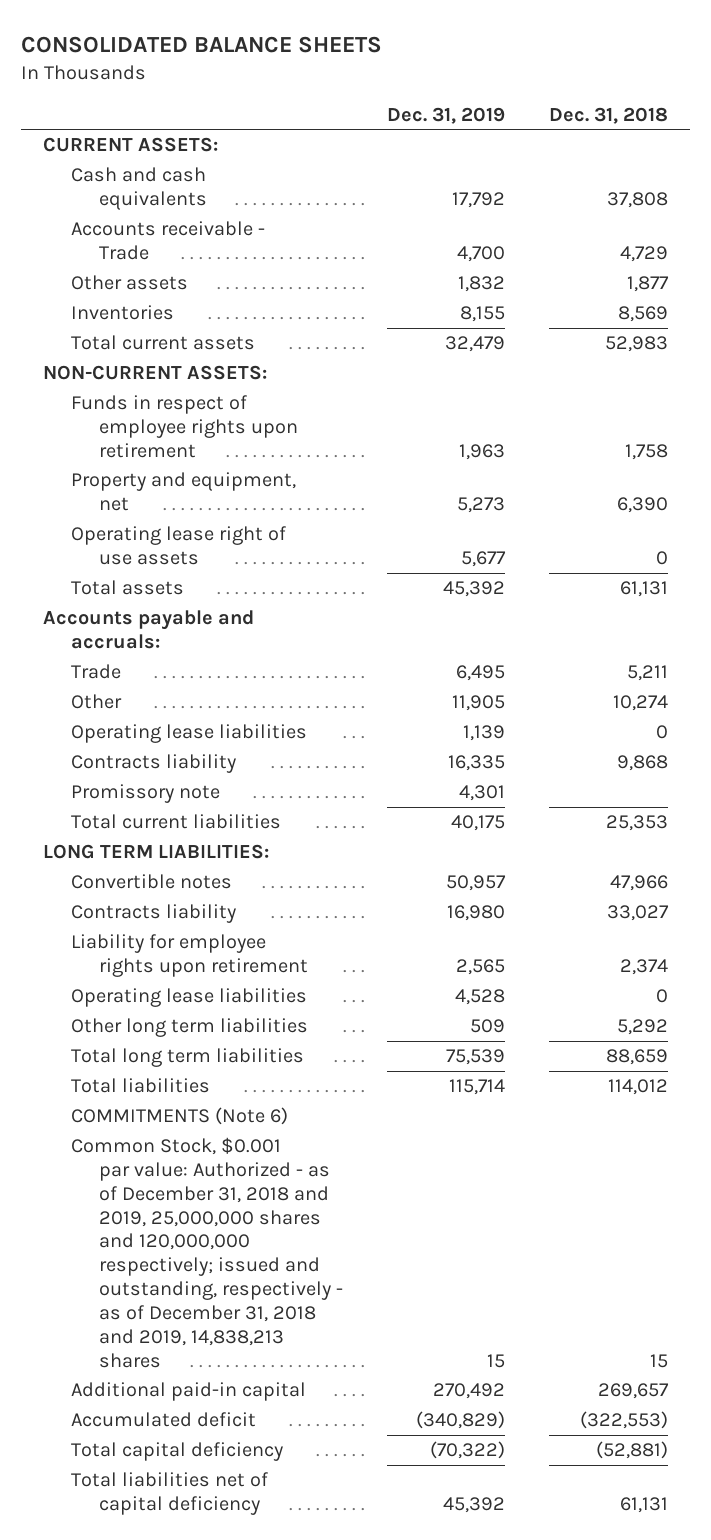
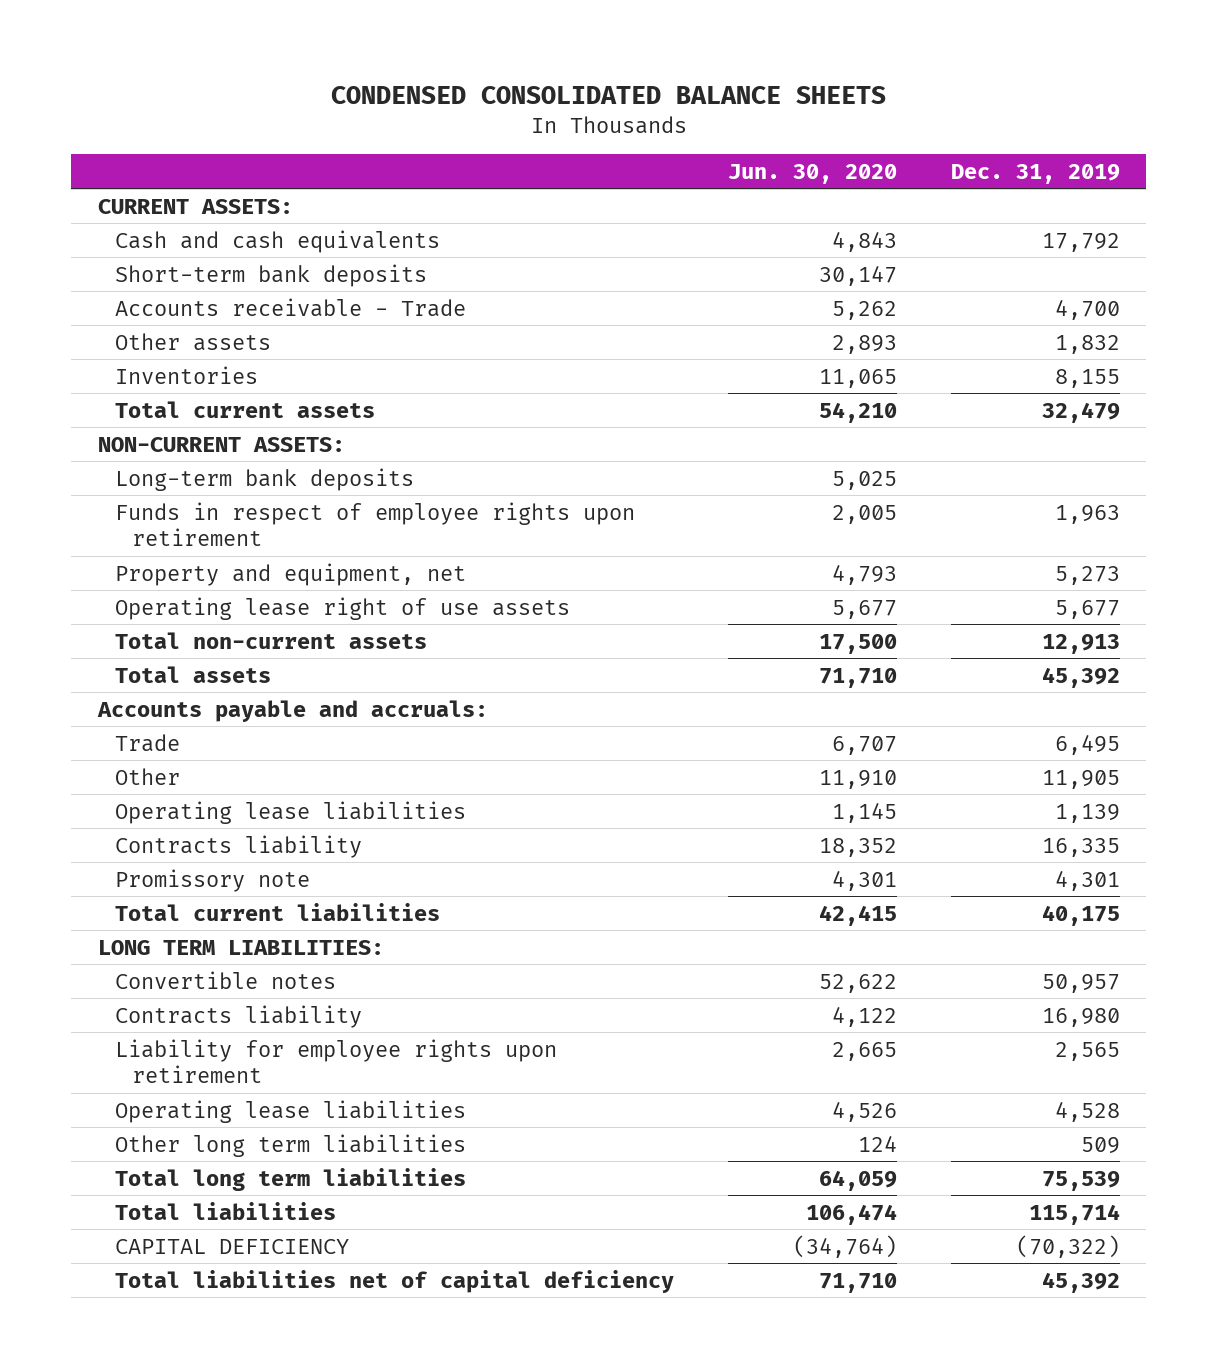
[21,36,383,54] CONSOLIDATED BALANCE SHEETS -> [330,85,886,104] CONDENSED CONSOLIDATED BALANCE SHEETS
[548,106,668,124] Dec. 31, 2018 -> none
none -> [727,163,897,184] Jun. 30, 2020
none -> [114,263,427,287] Short-term bank deposits
none -> [114,467,414,491] Long-term bank deposits
none -> [114,631,427,649] Total non-current assets
[71,1107,289,1126] COMMITMENTS (Note 6) -> none
[71,1137,343,1368] Common Stock, $0.001 par value: Authorized - as of December 31, 2018 and 2019, 25,000,000 shares and 120,000,000 respectively; issued and outstanding, respectively - as of December 31, 2018 and 2019, 14,838,213 shares -> none
[71,1382,307,1402] Additional paid-in capital -> none
[71,1412,257,1428] Accumulated deficit -> none
[71,1442,284,1462] Total capital deficiency -> [114,1238,349,1254] CAPITAL DEFICIENCY

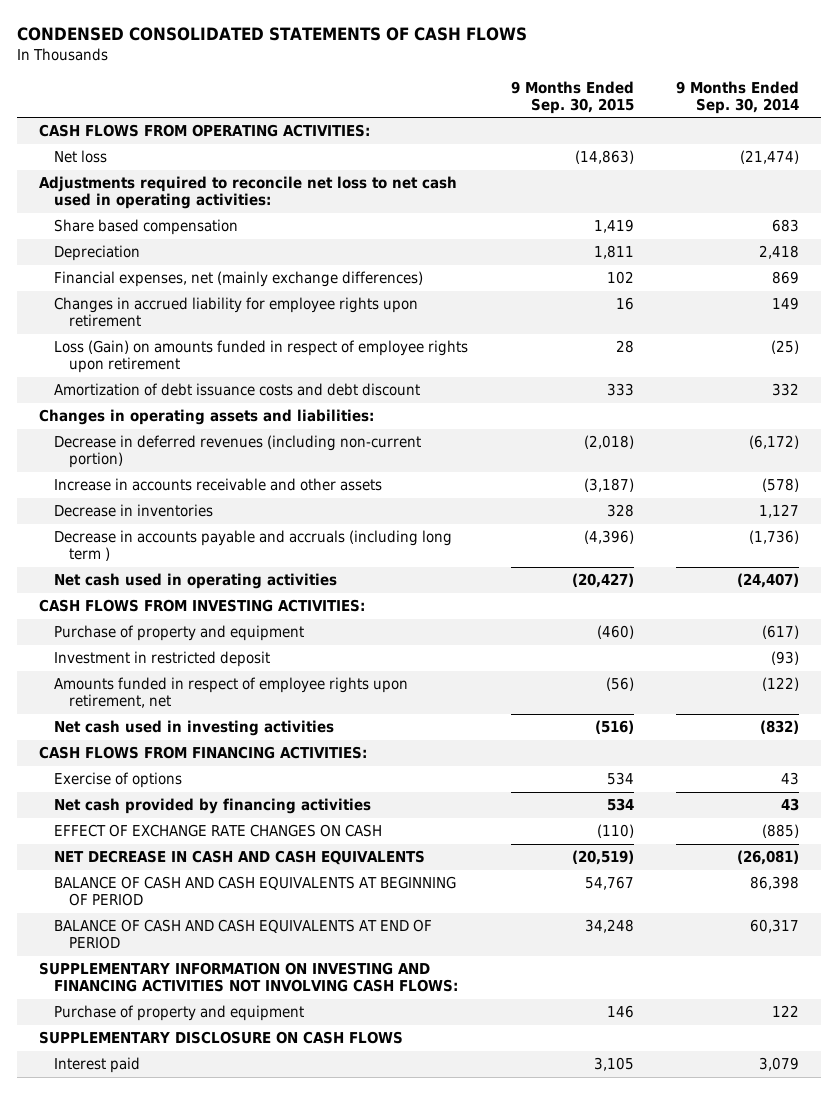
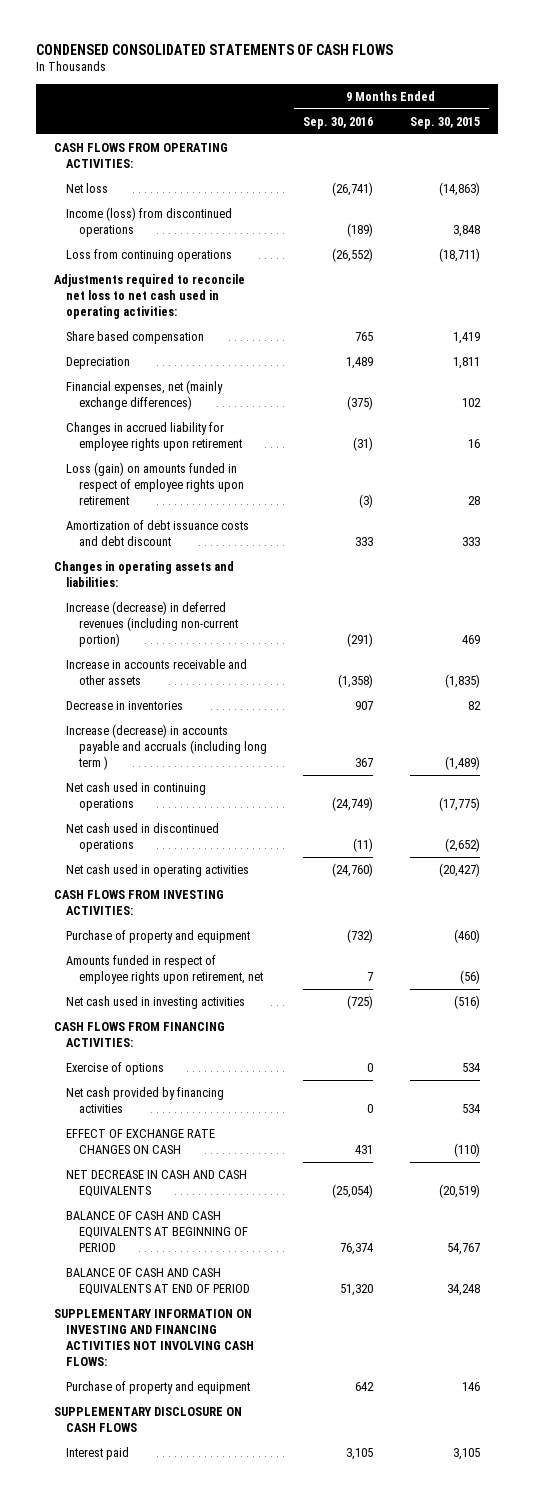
[676,80,800,114] 9 Months Ended Sep. 30, 2014 -> none
none -> [303,116,374,129] Sep. 30, 2016
none -> [66,206,233,237] Income (loss) from discontinued operations
none -> [66,248,233,262] Loss from continuing operations
[53,340,468,374] Loss (Gain) on amounts funded in respect of employee rights upon retirement -> [66,461,245,505] Loss (gain) on amounts funded in respect of employee rights upon retirement
[53,435,421,469] Decrease in deferred revenues (including non-current portion) -> [66,600,239,647] Increase (decrease) in deferred revenues (including non-current portion)
[583,435,634,450] (2,018) -> [461,634,480,644] 469
[583,478,634,493] (3,187) -> [444,673,480,688] (1,835)
[606,504,634,518] 328 -> [467,700,481,710] 82
[53,530,452,562] Decrease in accounts payable and accruals (including long term ) -> [66,723,268,770] Increase (decrease) in accounts payable and accruals (including long term )
[583,530,634,545] (4,396) -> [444,755,480,770] (1,489)
none -> [66,781,207,811] Net cash used in continuing operations
none -> [66,822,220,852] Net cash used in discontinued operations
[53,651,270,668] Investment in restricted deposit -> none

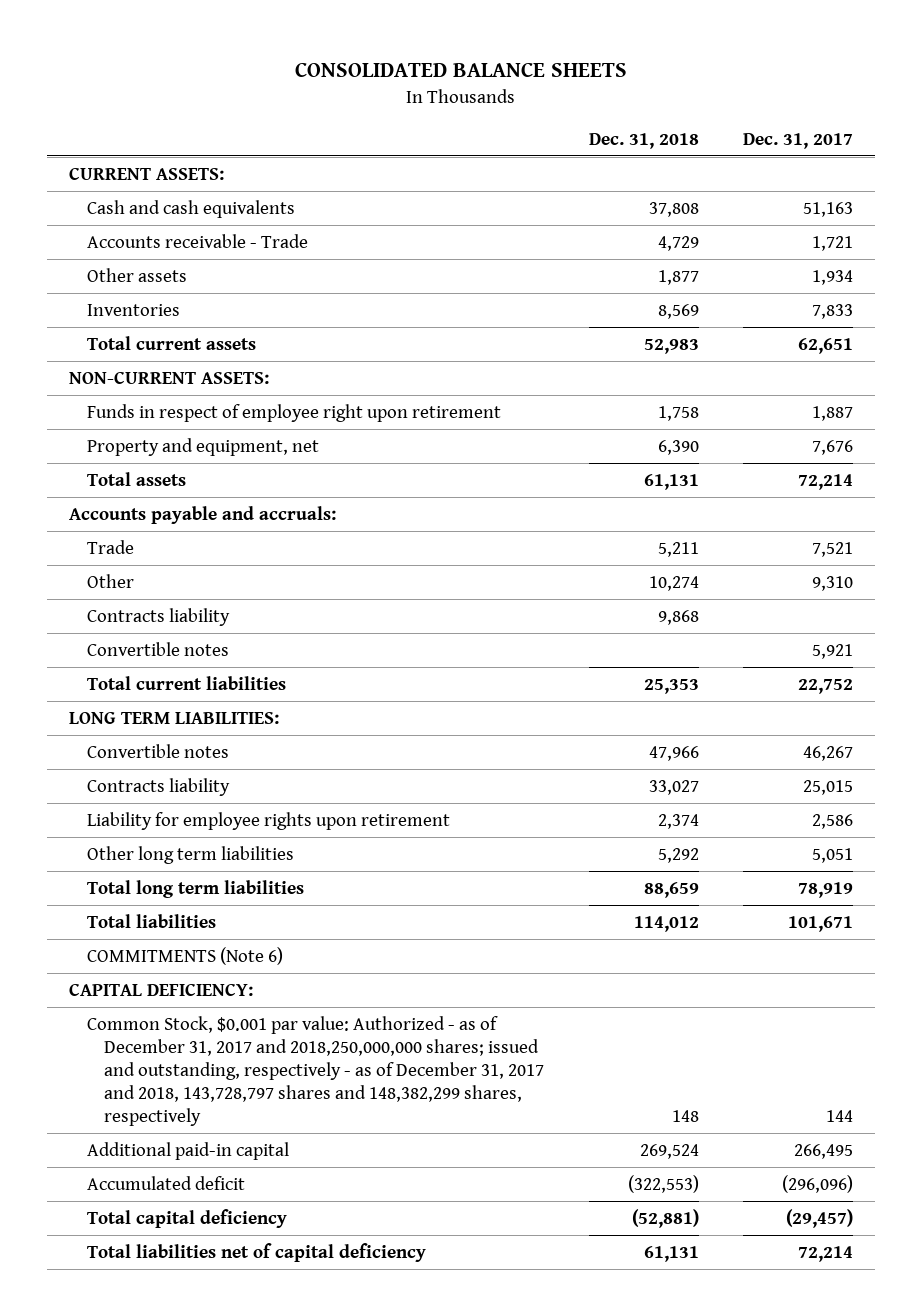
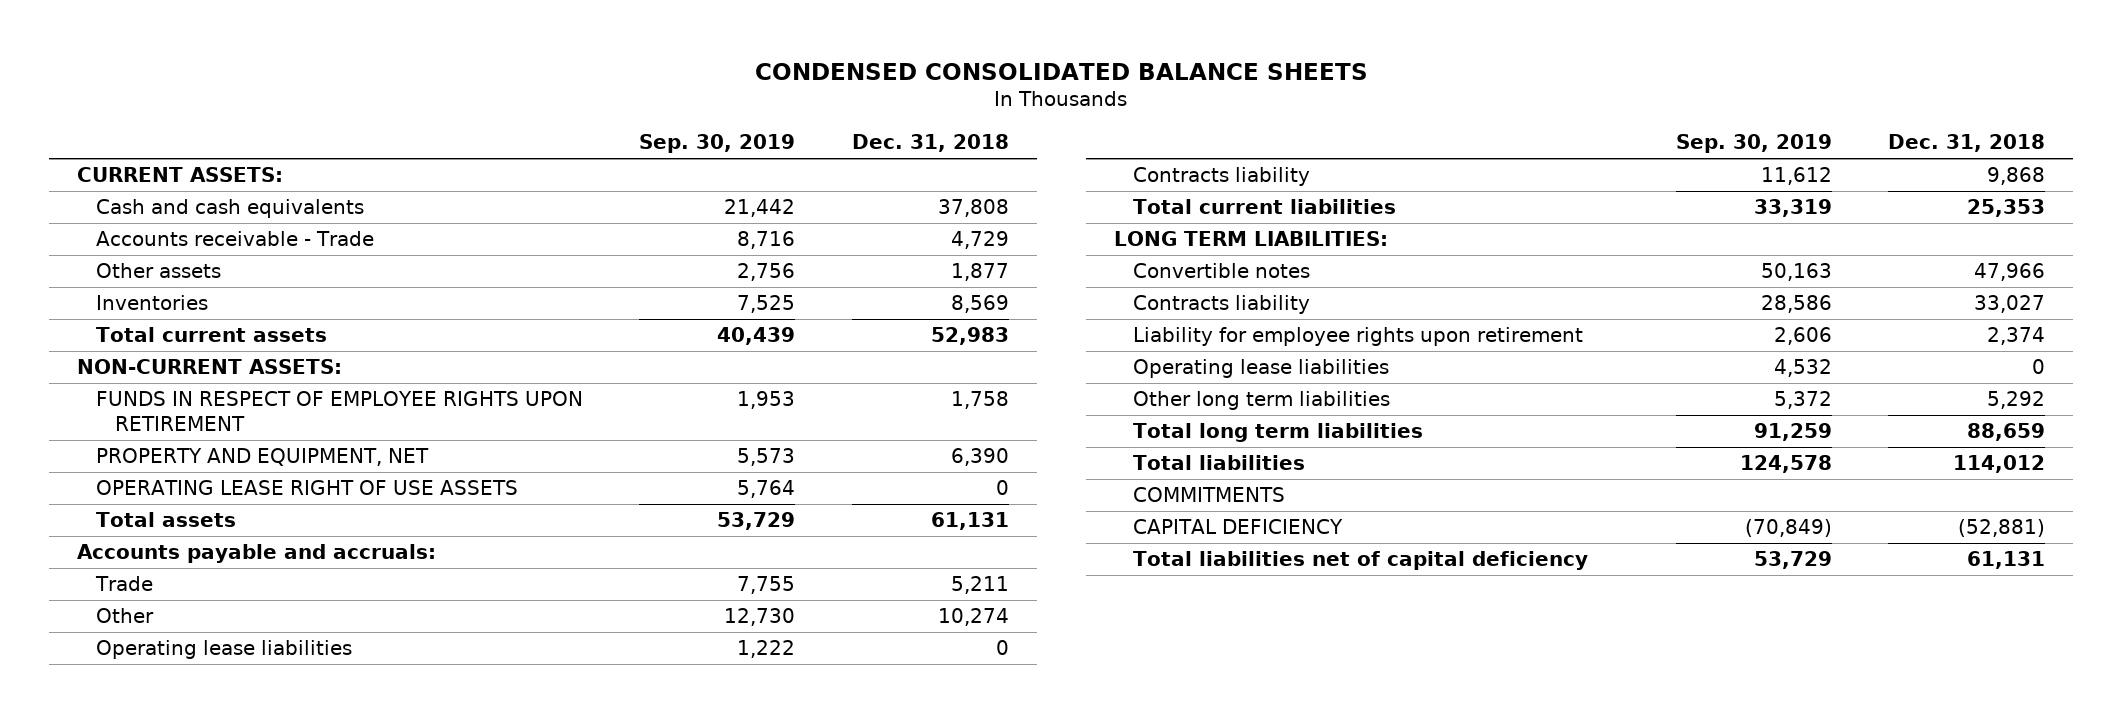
[295,61,628,77] CONSOLIDATED BALANCE SHEETS -> [755,62,1369,80] CONDENSED CONSOLIDATED BALANCE SHEETS
[743,132,854,149] Dec. 31, 2017 -> none
none -> [639,134,796,154] Sep. 30, 2019
[86,403,501,422] Funds in respect of employee right upon retirement -> [96,391,584,431] FUNDS IN RESPECT OF EMPLOYEE RIGHTS UPON RETIREMENT
[86,437,319,456] Property and equipment, net -> [96,448,430,467] PROPERTY AND EQUIPMENT, NET
none -> [96,480,519,496] OPERATING LEASE RIGHT OF USE ASSETS
none -> [96,640,353,660] Operating lease liabilities
[86,641,229,656] Convertible notes -> none
none -> [1132,359,1389,379] Operating lease liabilities
[69,982,254,996] CAPITAL DEFICIENCY: -> none
[86,1015,544,1127] Common Stock, $0.001 par value: Authorized - as of December 31, 2017 and 2018,250,000,000 shares; issued and outstanding, respectively - as of December 31, 2017 and 2018, 143,728,797 shares and 148,382,299 shares, respectively -> none
[86,1141,289,1160] Additional paid-in capital -> none
[86,1175,245,1190] Accumulated deficit -> none
[86,946,283,965] COMMITMENTS (Note 6) -> [1132,487,1285,503] COMMITMENTS
[86,1208,287,1228] Total capital deficiency -> [1132,519,1343,535] CAPITAL DEFICIENCY

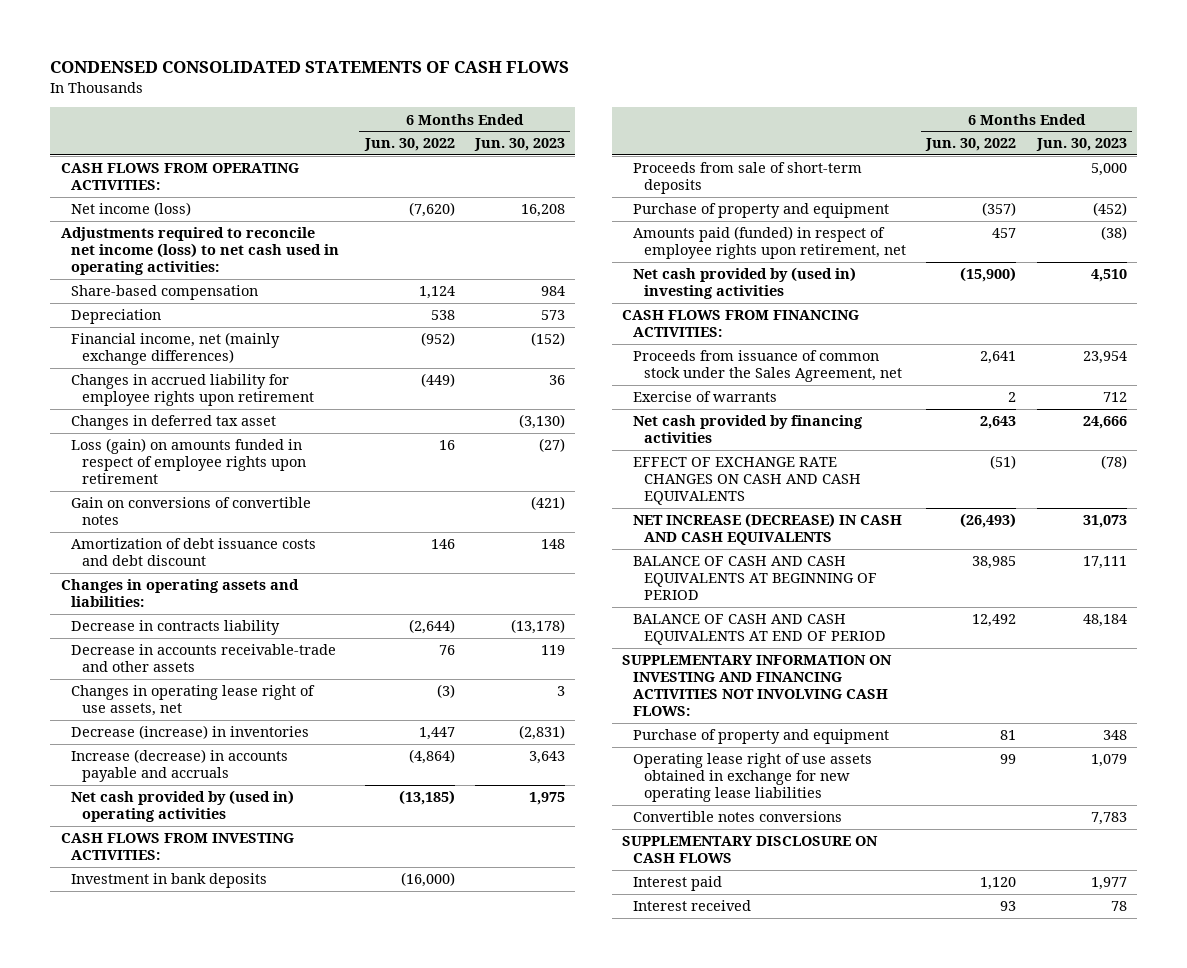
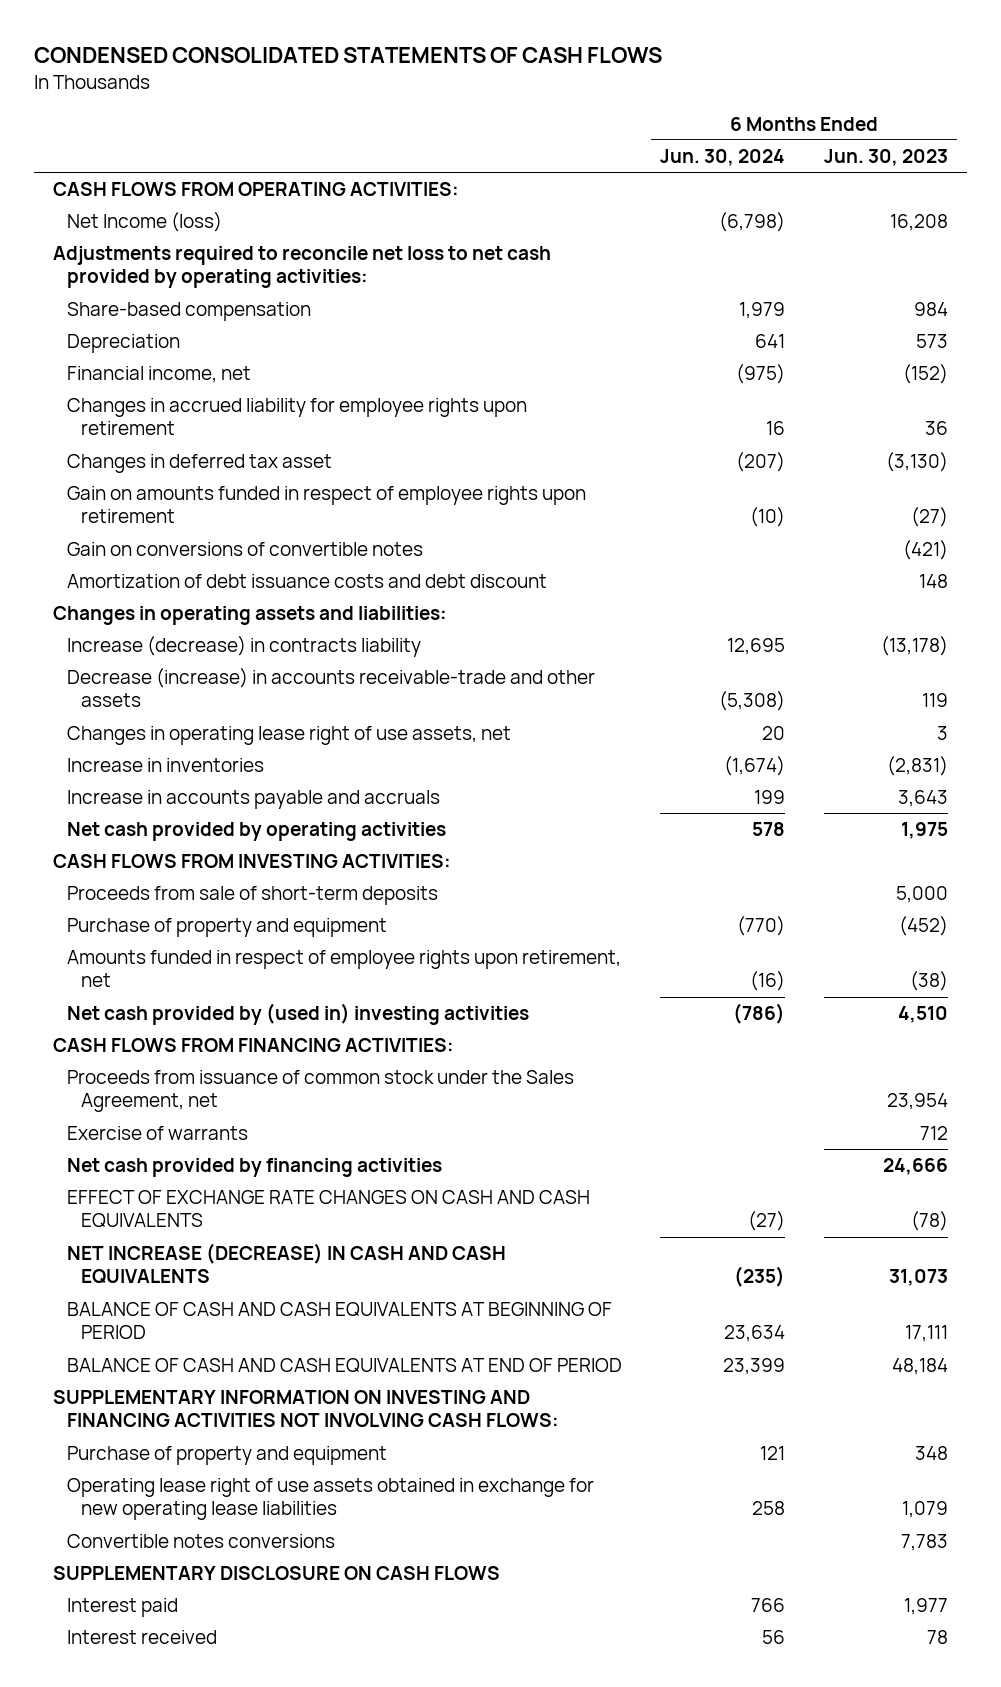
[363,138,455,152] Jun. 30, 2022 -> none
none -> [660,148,786,166] Jun. 30, 2024
[71,202,192,217] Net income (loss) -> [66,212,222,233] Net Income (loss)
[60,227,340,276] Adjustments required to reconcile net income (loss) to net cash used in operating activities: -> [52,246,551,289] Adjustments required to reconcile net loss to net cash provided by operating activities:
[71,332,281,366] Financial income, net (mainly exchange differences) -> [66,366,251,384] Financial income, net
[71,438,306,485] Loss (gain) on amounts funded in respect of employee rights upon retirement -> [66,486,586,524] Gain on amounts funded in respect of employee rights upon retirement
[71,620,281,636] Decrease in contracts liability -> [66,636,421,658] Increase (decrease) in contracts liability
[71,644,337,673] Decrease in accounts receivable-trade and other assets -> [66,668,595,708] Decrease (increase) in accounts receivable-trade and other assets
[71,725,310,740] Decrease (increase) in inventories -> [66,758,264,773] Increase in inventories
[71,749,289,783] Increase (decrease) in accounts payable and accruals -> [66,790,440,810] Increase in accounts payable and accruals
[71,790,295,823] Net cash provided by (used in) operating activities -> [66,822,446,842] Net cash provided by operating activities
[71,873,268,889] Investment in bank deposits -> none
[633,226,906,260] Amounts paid (funded) in respect of employee rights upon retirement, net -> [66,950,621,988] Amounts funded in respect of employee rights upon retirement, net

